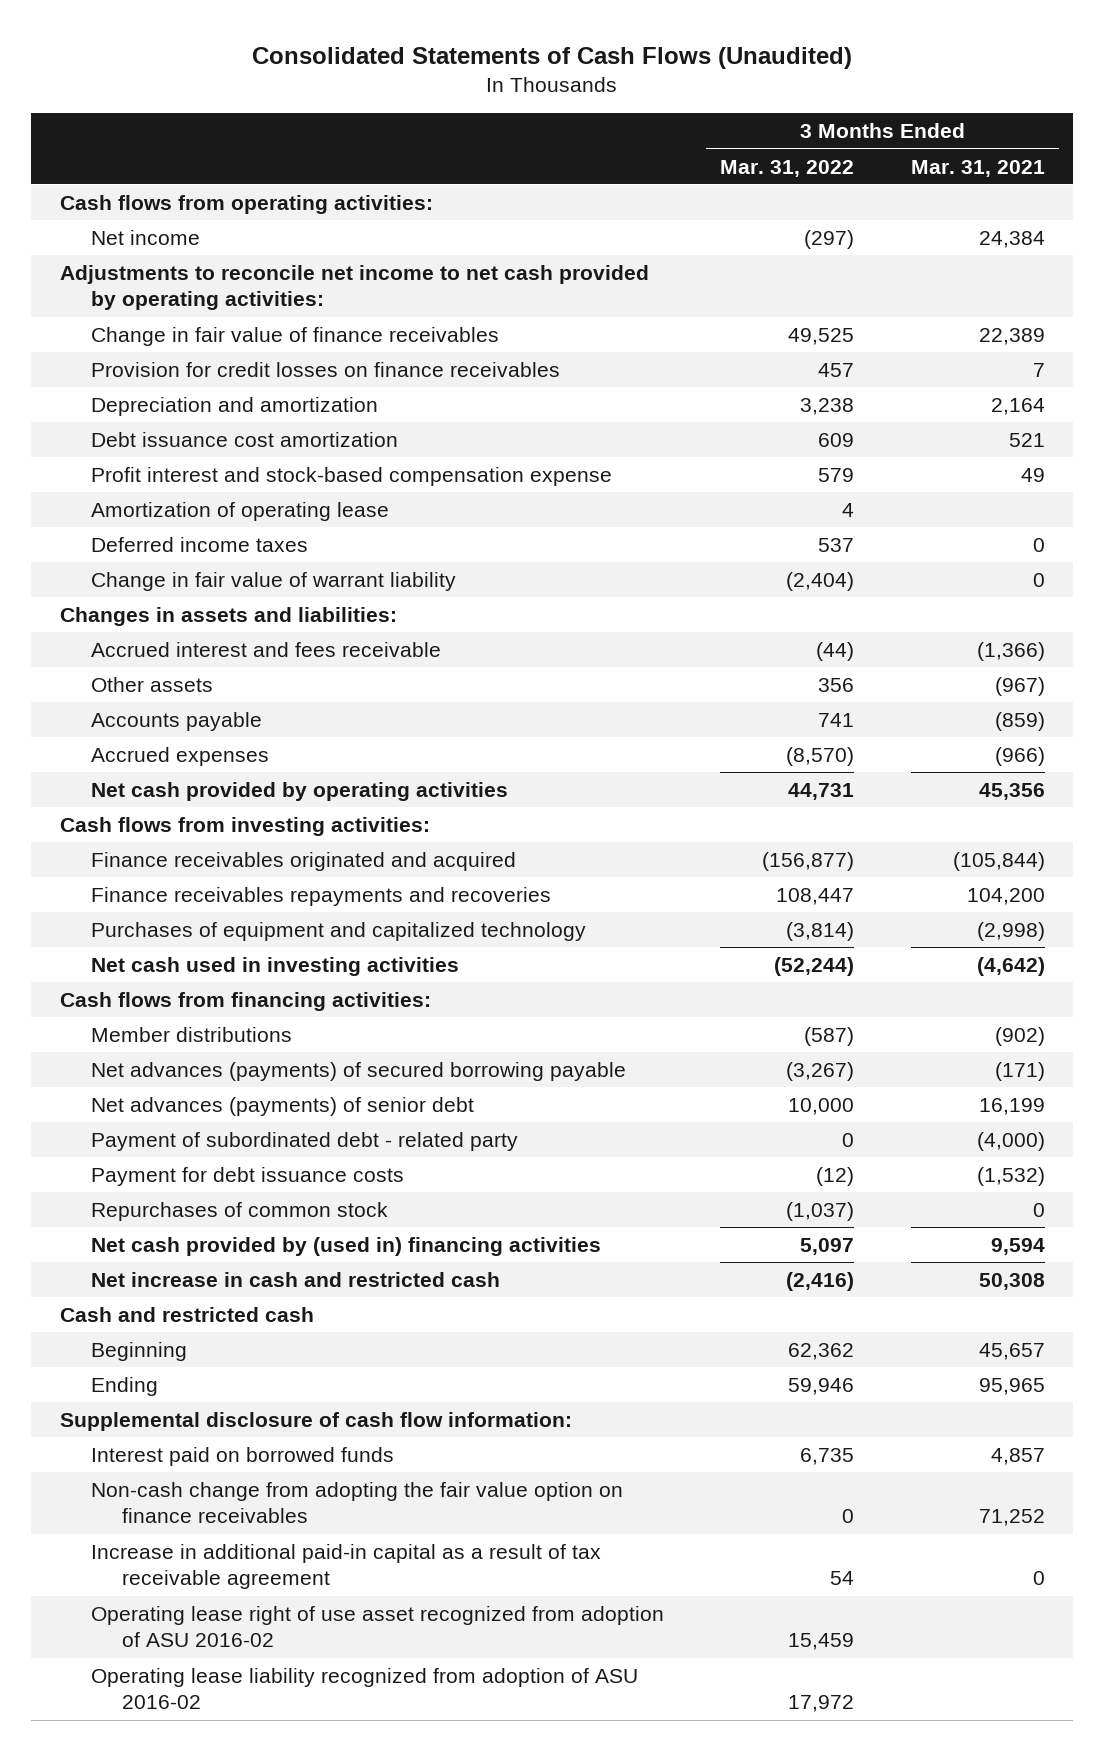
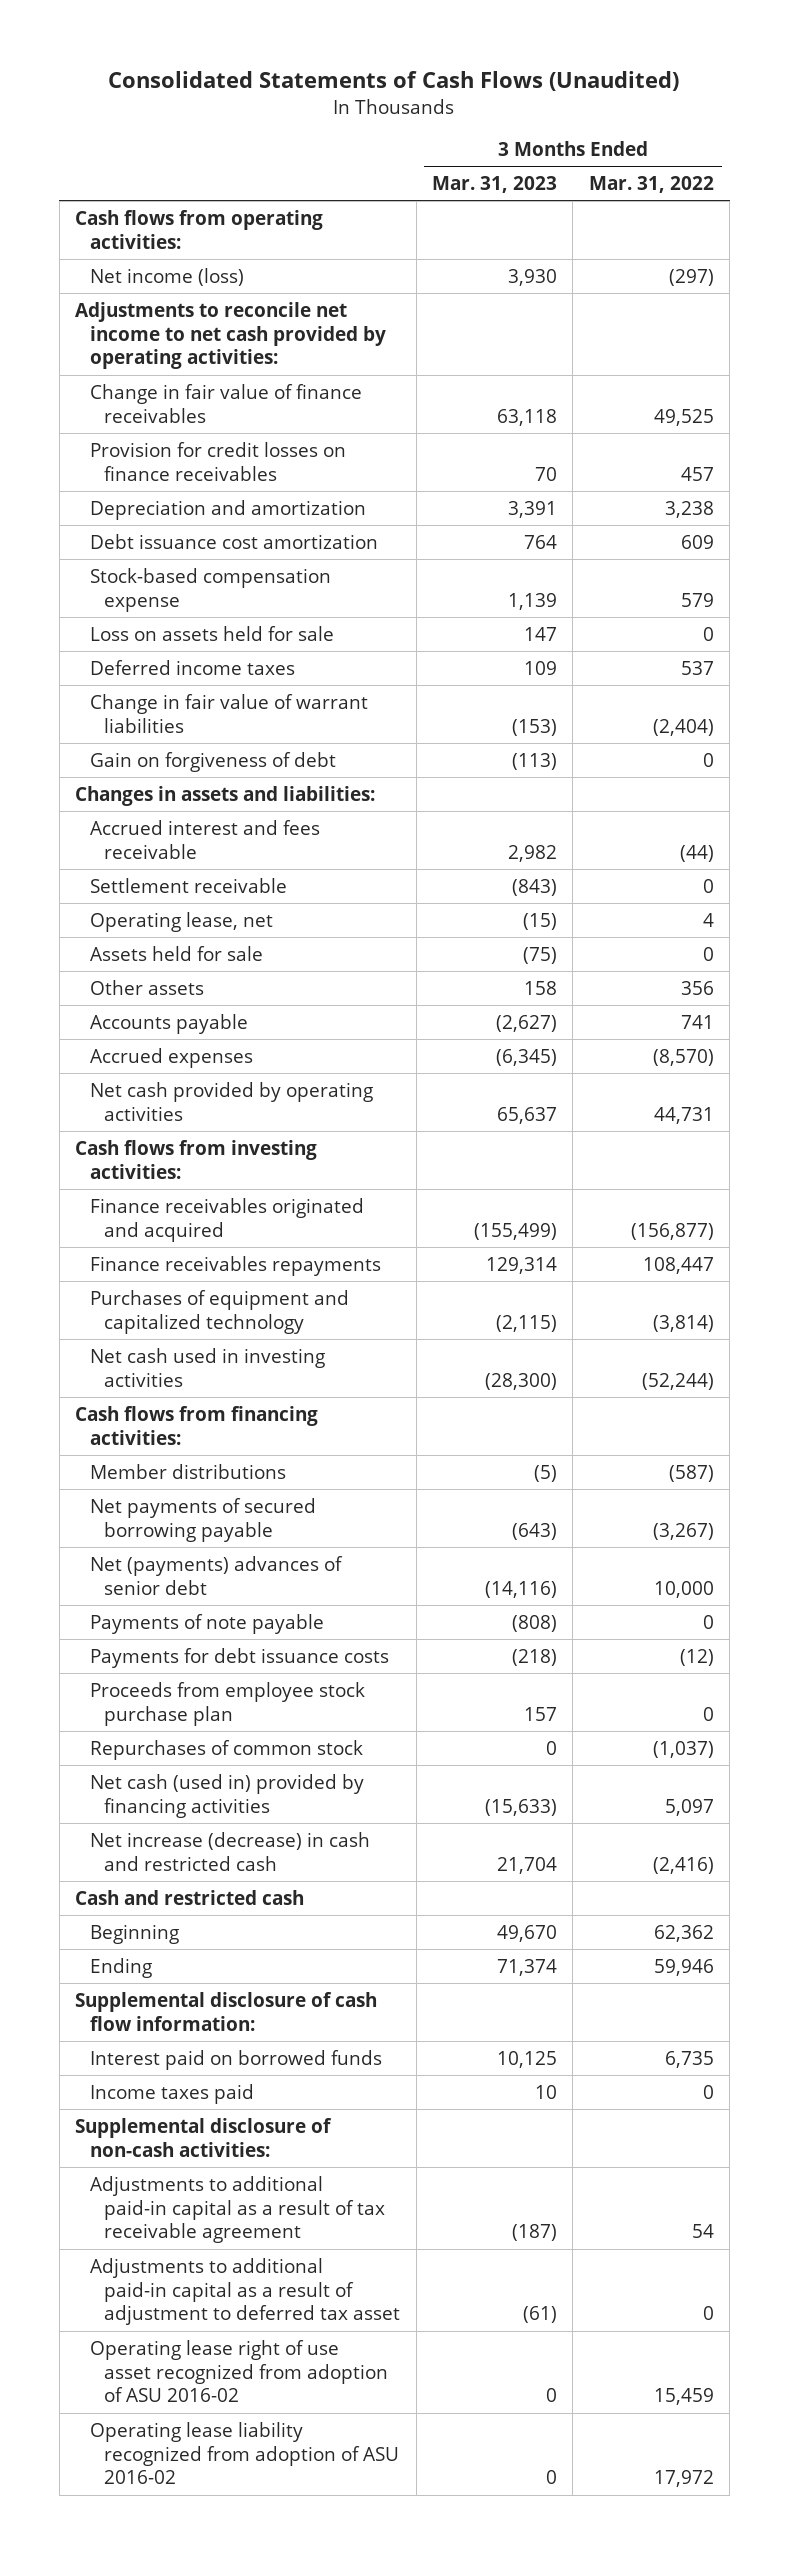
[910,159,1045,177] Mar. 31, 2021 -> none
none -> [431,175,557,193] Mar. 31, 2023
[90,229,200,245] Net income -> [89,267,244,286] Net income (loss)
[90,501,389,521] Amortization of operating lease -> none
[90,466,612,486] Profit interest and stock-based compensation expense -> [89,567,331,612] Stock-based compensation expense
none -> [89,625,334,641] Loss on assets held for sale
[90,571,456,591] Change in fair value of warrant liability -> [89,693,368,733] Change in fair value of warrant liabilities
none -> [89,751,336,772] Gain on forgiveness of debt
none -> [89,877,287,893] Settlement receivable
none -> [89,911,273,932] Operating lease, net
none -> [89,945,263,961] Assets held for sale
[90,886,551,906] Finance receivables repayments and recoveries -> [89,1255,381,1276] Finance receivables repayments
[90,1131,518,1151] Payment of subordinated debt - related party -> none
[90,1061,626,1081] Net advances (payments) of secured borrowing payable -> [89,1497,316,1542] Net payments of secured borrowing payable
[90,1096,474,1116] Net advances (payments) of senior debt -> [89,1555,343,1595] Net (payments) advances of senior debt
none -> [89,1613,324,1634] Payments of note payable
[90,1166,404,1186] Payment for debt issuance costs -> [89,1647,389,1668] Payments for debt issuance costs
none -> [89,1681,365,1726] Proceeds from employee stock purchase plan
[90,1236,601,1256] Net cash provided by (used in) financing activities -> [89,1773,364,1818] Net cash (used in) provided by financing activities
[90,1271,500,1287] Net increase in cash and restricted cash -> [89,1831,370,1871] Net increase (decrease) in cash and restricted cash
[90,1481,623,1524] Non-cash change from adopting the fair value option on finance receivables -> none
none -> [89,2083,254,2104] Income taxes paid
none -> [75,2117,333,2157] Supplemental disclosure of non-cash activities:
[90,1543,601,1590] Increase in additional paid-in capital as a result of tax receivable agreement -> [89,2175,386,2244] Adjustments to additional paid-in capital as a result of tax receivable agreement
none -> [89,2257,401,2326] Adjustments to additional paid-in capital as a result of adjustment to deferred tax asset

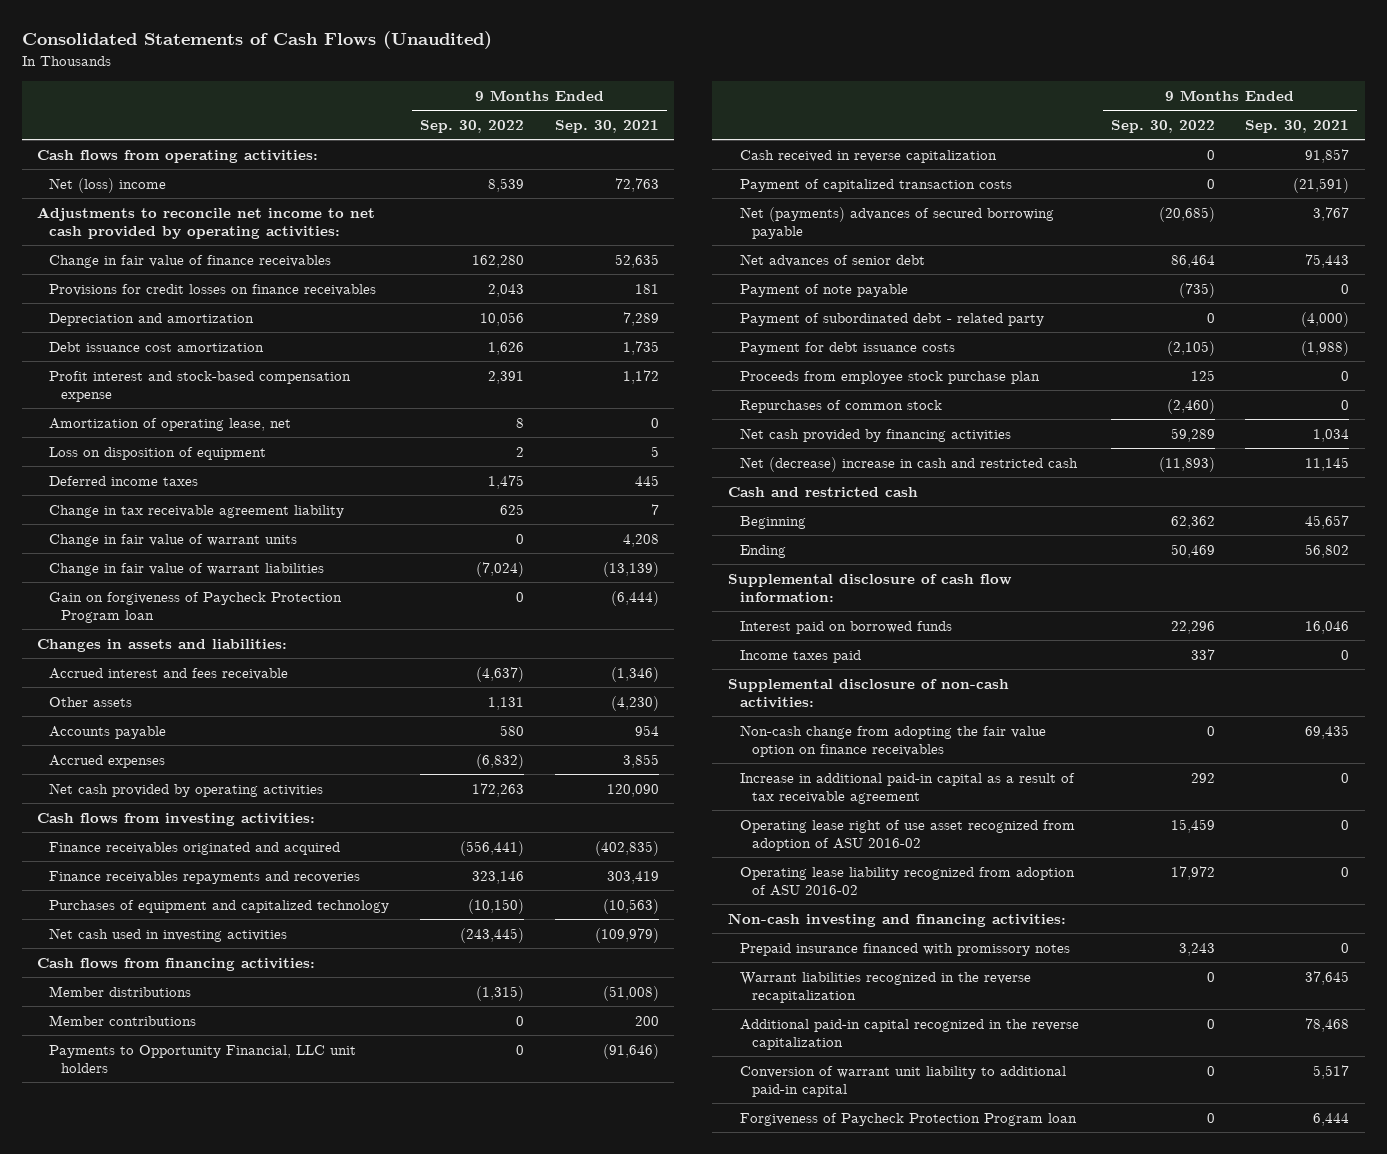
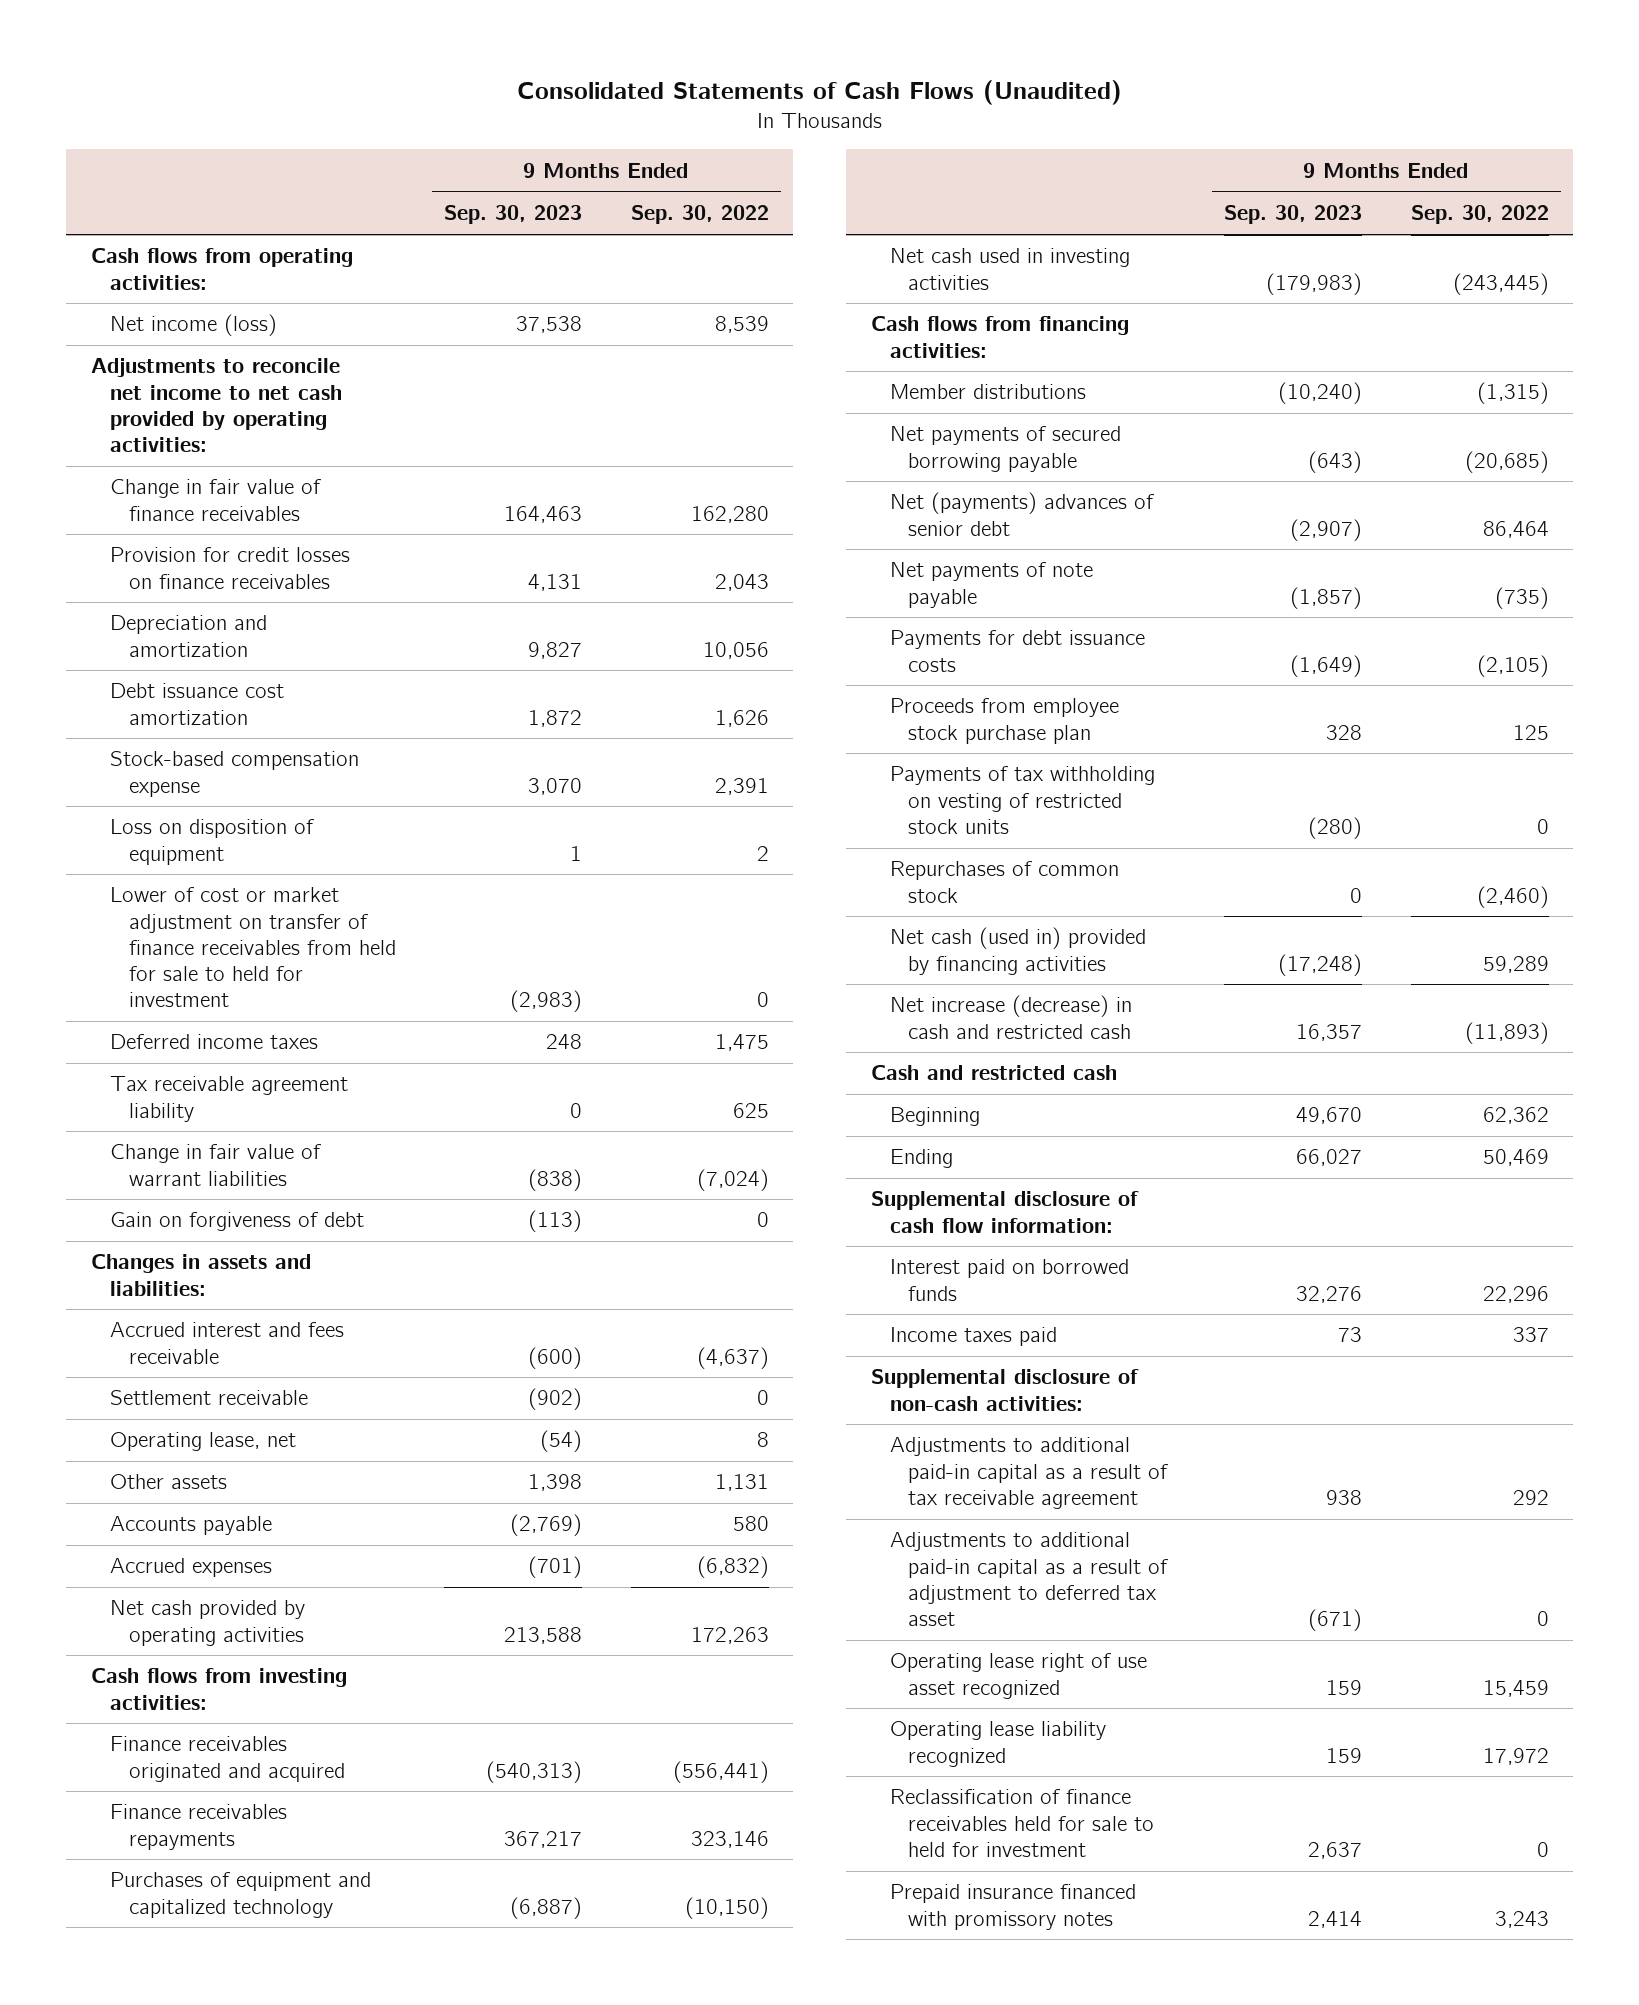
[554,120,659,134] Sep. 30, 2021 -> none
none -> [444,205,583,225] Sep. 30, 2023
[49,177,167,193] Net (loss) income -> [109,314,277,337] Net income (loss)
[49,283,377,296] Provisions for credit losses on finance receivables -> [109,547,350,589] Provision for credit losses on finance receivables
[49,417,292,431] Amortization of operating lease, net -> none
[49,370,352,402] Profit interest and stock-based compensation expense -> [109,751,359,797] Stock-based compensation expense
none -> [109,887,396,1007] Lower of cost or market adjustment on transfer of finance receivables from held for sale to held for investment
[49,533,298,547] Change in fair value of warrant units -> none
[49,504,345,518] Change in tax receivable agreement liability -> [109,1076,348,1122] Tax receivable agreement liability
[49,591,343,623] Gain on forgiveness of Paycheck Protection Program loan -> none
none -> [109,1212,364,1232] Gain on forgiveness of debt
none -> [109,1390,308,1406] Settlement receivable
none -> [109,1432,296,1452] Operating lease, net
[49,870,361,884] Finance receivables repayments and recoveries -> [109,1804,287,1850] Finance receivables repayments
[49,1014,197,1026] Member contributions -> none
[49,1044,357,1073] Payments to Opportunity Financial, LLC unit holders -> none
[739,149,997,163] Cash received in reverse capitalization -> none
[739,178,1012,192] Payment of capitalized transaction costs -> none
[739,312,1044,326] Payment of subordinated debt - related party -> none
[739,206,1054,239] Net (payments) advances of secured borrowing payable -> [889,426,1121,472] Net payments of secured borrowing payable
[739,253,925,267] Net advances of senior debt -> [889,492,1154,536] Net (payments) advances of senior debt
[739,283,908,297] Payment of note payable -> [889,562,1093,608] Net payments of note payable
[739,341,955,355] Payment for debt issuance costs -> [889,630,1145,672] Payments for debt issuance costs
none -> [889,766,1155,834] Payments of tax withholding on vesting of restricted stock units
[739,427,1011,442] Net cash provided by financing activities -> [889,927,1146,975] Net cash (used in) provided by financing activities
[739,456,1078,472] Net (decrease) increase in cash and restricted cash -> [889,995,1132,1039] Net increase (decrease) in cash and restricted cash
[739,724,1046,757] Non-cash change from adopting the fair value option on finance receivables -> none
[727,912,1066,927] Non-cash investing and financing activities: -> none
[739,772,1075,804] Increase in additional paid-in capital as a result of tax receivable agreement -> [889,1437,1169,1509] Adjustments to additional paid-in capital as a result of tax receivable agreement
none -> [889,1532,1169,1626] Adjustments to additional paid-in capital as a result of adjustment to deferred tax asset
[739,819,1075,851] Operating lease right of use asset recognized from adoption of ASU 2016-02 -> [889,1653,1147,1699] Operating lease right of use asset recognized
[739,866,1075,896] Operating lease liability recognized from adoption of ASU 2016-02 -> [889,1721,1106,1767] Operating lease liability recognized
none -> [889,1789,1155,1857] Reclassification of finance receivables held for sale to held for investment
[739,971,1031,1003] Warrant liabilities recognized in the reverse recapitalization -> none
[739,1018,1079,1050] Additional paid-in capital recognized in the reverse capitalization -> none
[739,1065,1066,1097] Conversion of warrant unit liability to additional paid-in capital -> none
[739,1112,1077,1126] Forgiveness of Paycheck Protection Program loan -> none

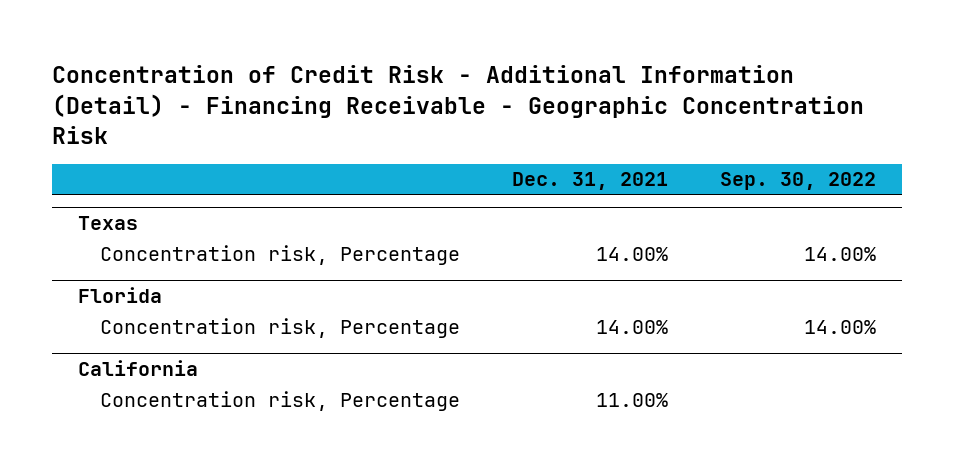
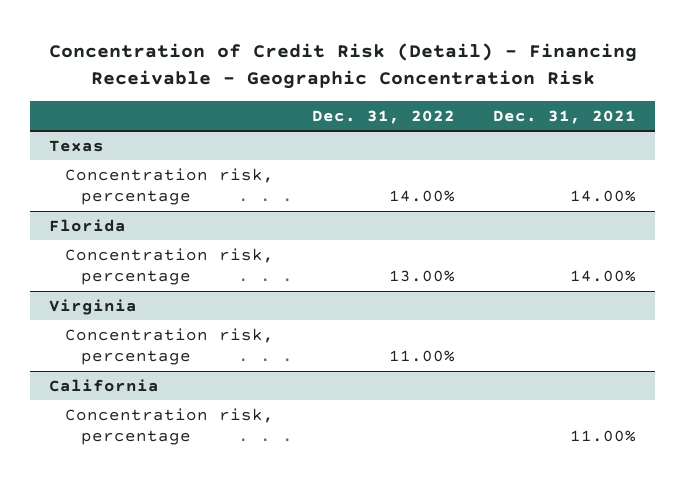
[52,65,865,145] Concentration of Credit Risk - Additional Information (Detail) - Financing Receivable - Geographic Concentration Risk -> [48,43,637,90] Concentration of Credit Risk (Detail) - Financing Receivable - Geographic Concentration Risk
[720,172,877,191] Sep. 30, 2022 -> none
none -> [312,109,456,124] Dec. 31, 2022
[100,244,461,265] Concentration risk, Percentage -> [65,167,275,206] Concentration risk, percentage
[100,317,461,338] Concentration risk, Percentage -> [65,247,275,286] Concentration risk, percentage
none -> [49,298,138,315] Virginia
none -> [65,327,275,366] Concentration risk, percentage
[100,390,461,411] Concentration risk, Percentage -> [65,407,275,446] Concentration risk, percentage

